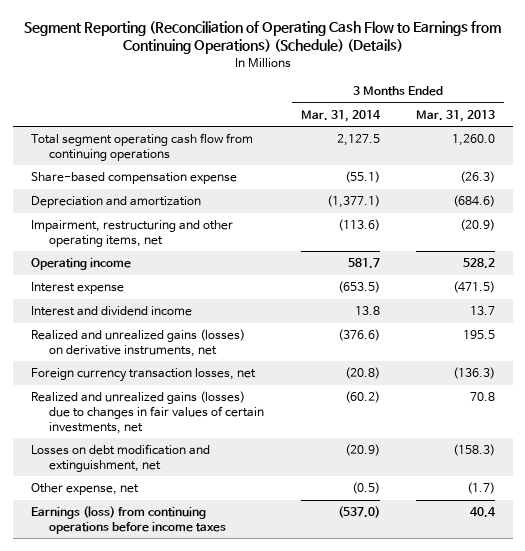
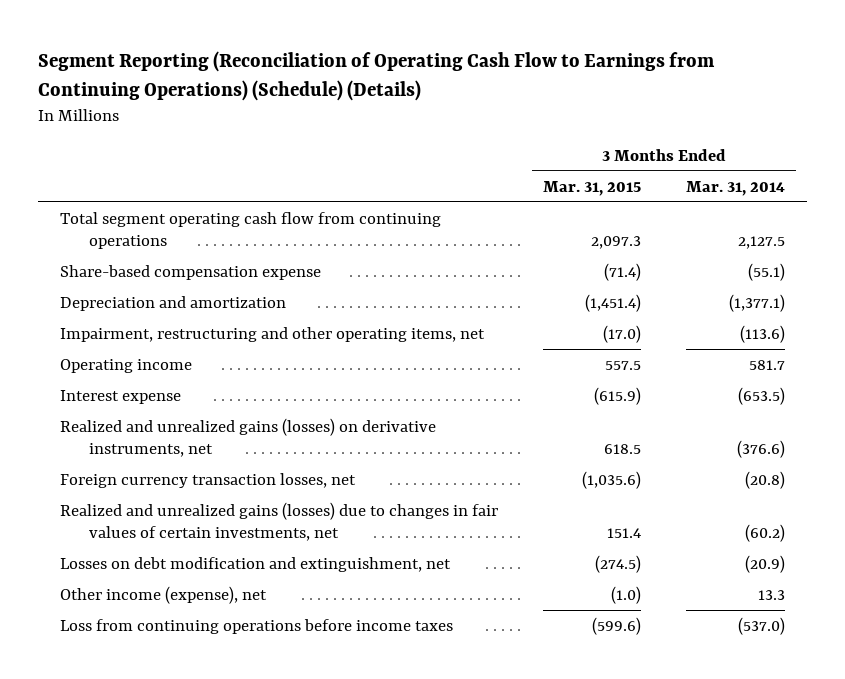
[415,109,495,122] Mar. 31, 2013 -> none
none -> [543,180,642,196] Mar. 31, 2015
[30,306,192,317] Interest and dividend income -> none
[30,483,139,496] Other expense, net -> [60,585,268,604] Other income (expense), net
[351,482,380,495] (0.5) -> [757,589,785,600] 13.3
[30,506,227,534] Earnings (loss) from continuing operations before income taxes -> [60,618,454,634] Loss from continuing operations before income taxes

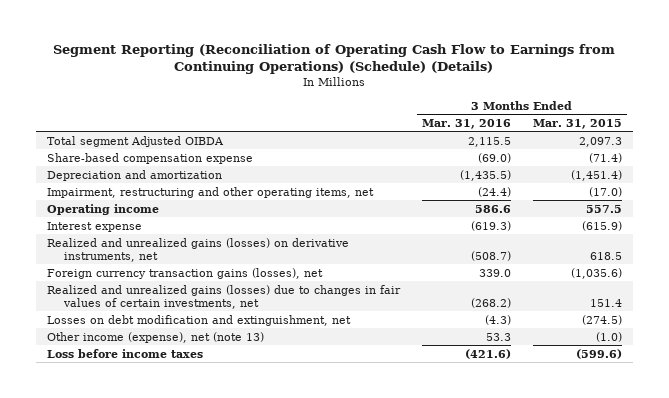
[685,180,785,196] Mar. 31, 2014 -> none
none -> [421,118,511,129] Mar. 31, 2016
[60,211,442,249] Total segment operating cash flow from continuing operations -> [47,135,225,147] Total segment Adjusted OIBDA
[60,472,357,488] Foreign currency transaction losses, net -> [47,267,324,279] Foreign currency transaction gains (losses), net
[60,585,268,604] Other income (expense), net -> [47,331,265,343] Other income (expense), net (note 13)
[60,618,454,634] Loss from continuing operations before income taxes -> [47,348,204,358] Loss before income taxes

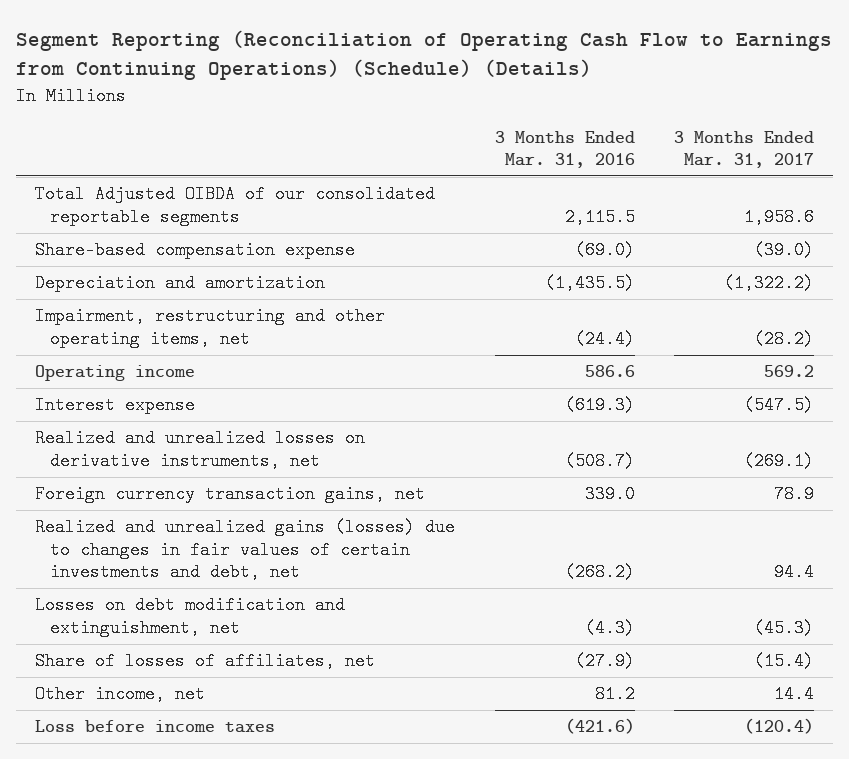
[532,118,622,129] Mar. 31, 2015 -> none
none -> [673,130,814,169] 3 Months Ended Mar. 31, 2017
[47,135,225,147] Total segment Adjusted OIBDA -> [35,185,436,226] Total Adjusted OIBDA of our consolidated reportable segments
[47,237,350,262] Realized and unrealized gains (losses) on derivative instruments, net -> [35,429,366,470] Realized and unrealized losses on derivative instruments, net
[47,267,324,279] Foreign currency transaction gains (losses), net -> [35,485,426,504] Foreign currency transaction gains, net
[47,284,402,309] Realized and unrealized gains (losses) due to changes in fair values of certain investments, net -> [35,518,456,582] Realized and unrealized gains (losses) due to changes in fair values of certain investments and debt, net
none -> [35,652,376,671] Share of losses of affiliates, net
[47,331,265,343] Other income (expense), net (note 13) -> [35,685,206,704] Other income, net
[485,332,511,341] 53.3 -> [594,685,635,704] 81.2

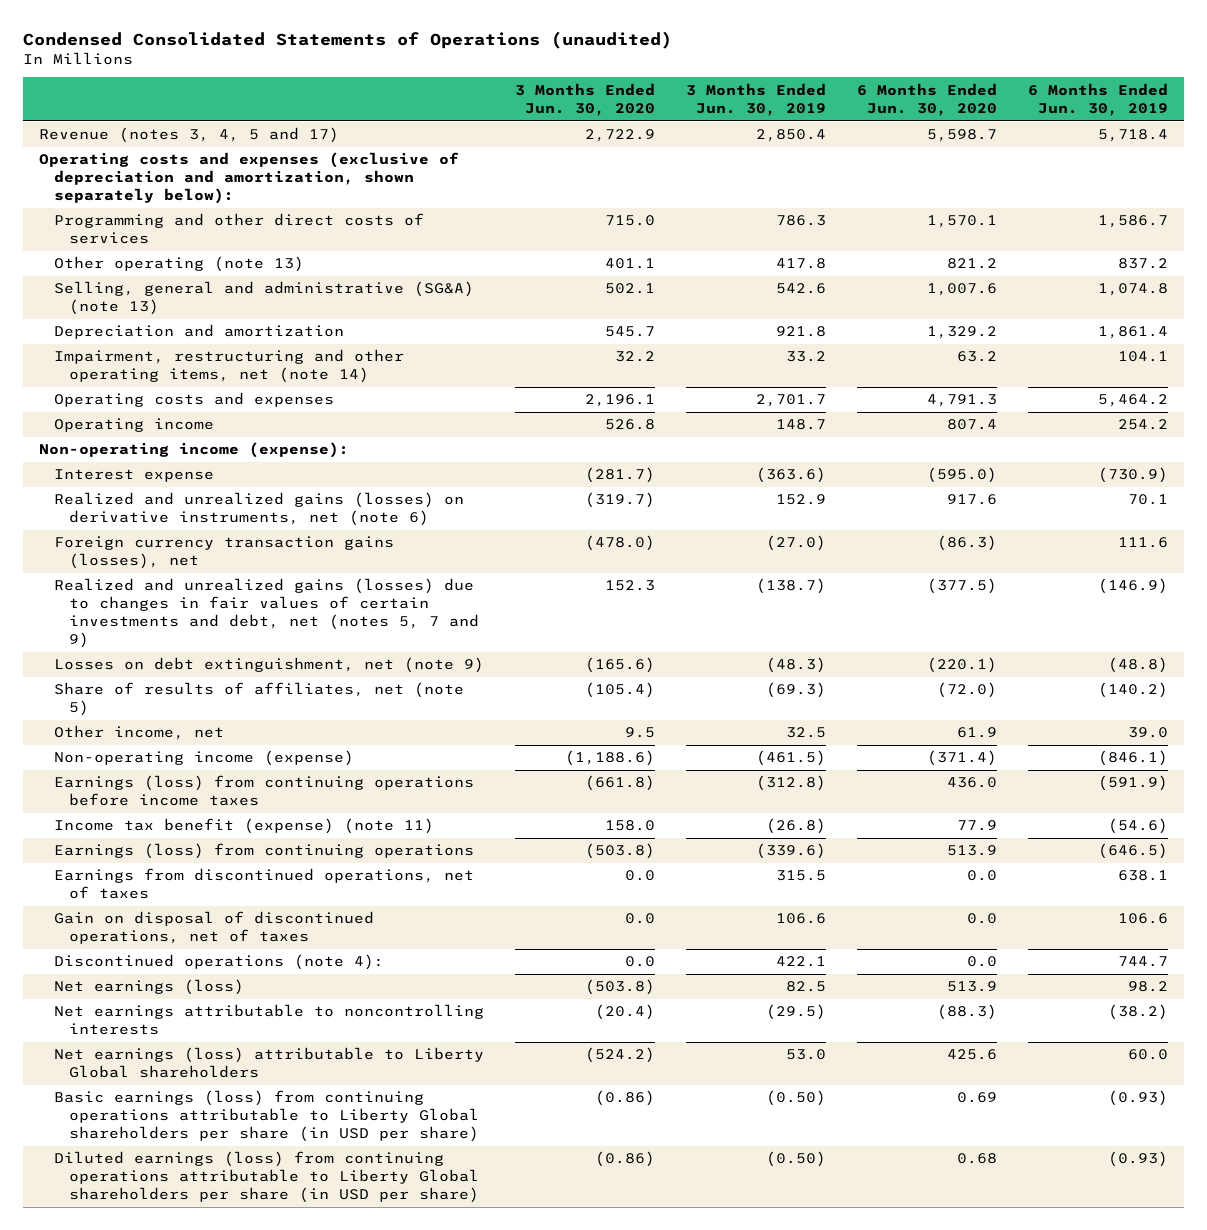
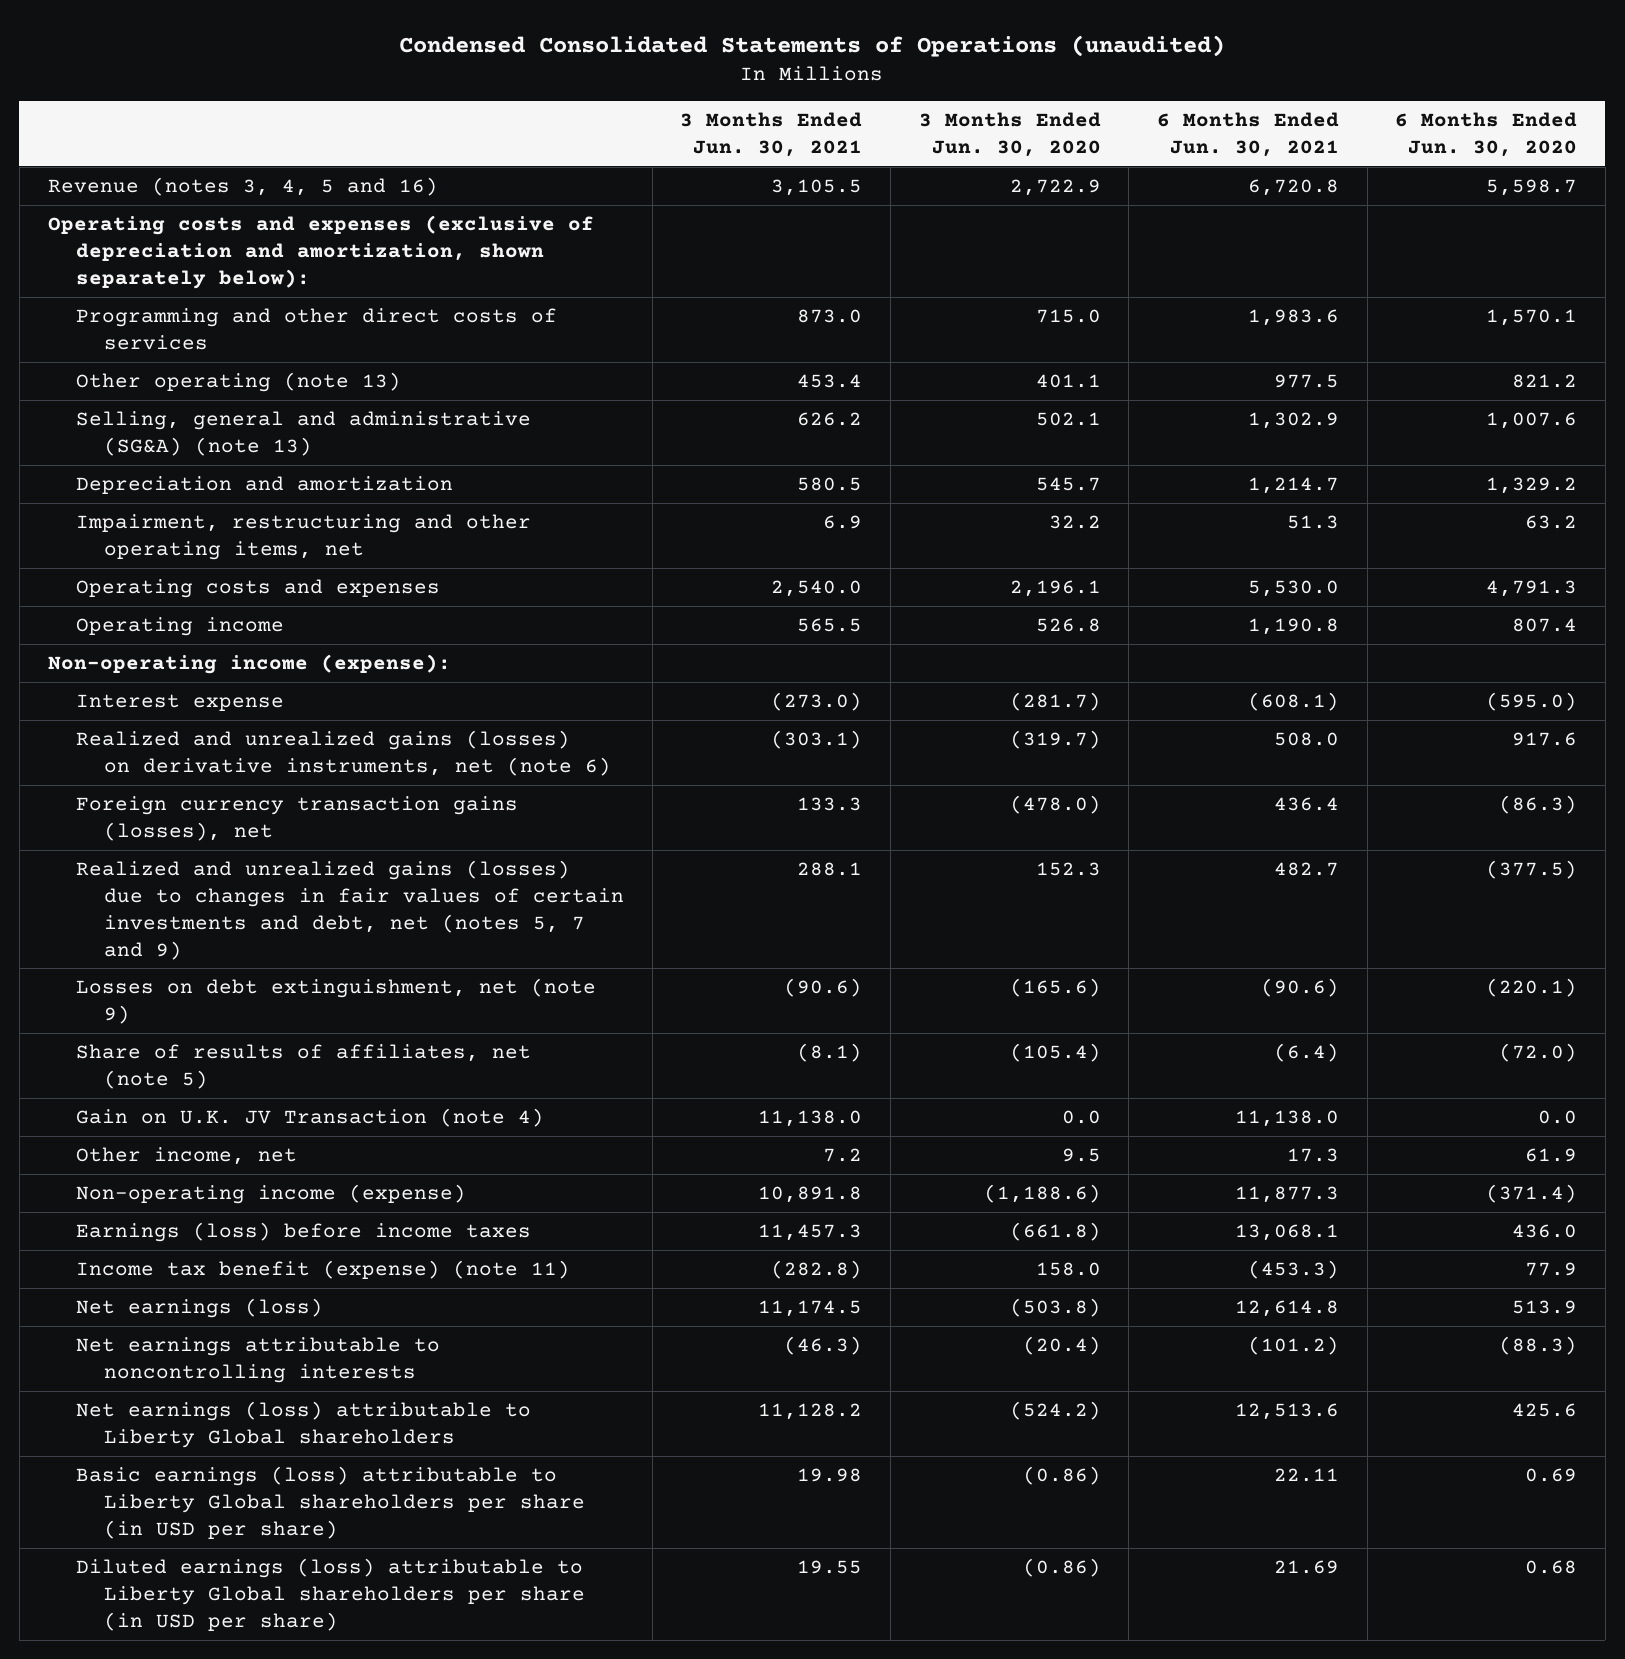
[686,82,827,116] 3 Months Ended Jun. 30, 2019 -> none
[1028,82,1169,116] 6 Months Ended Jun. 30, 2019 -> none
none -> [680,111,863,157] 3 Months Ended Jun. 30, 2021
none -> [1157,111,1340,157] 6 Months Ended Jun. 30, 2021
[39,127,340,144] Revenue (notes 3, 4, 5 and 17) -> [47,176,438,196] Revenue (notes 3, 4, 5 and 16)
[53,349,404,384] Impairment, restructuring and other operating items, net (note 14) -> [75,513,531,560] Impairment, restructuring and other operating items, net
none -> [75,1107,544,1127] Gain on U.K. JV Transaction (note 4)
[53,775,474,807] Earnings (loss) from continuing operations before income taxes -> [75,1221,531,1242] Earnings (loss) before income taxes
[53,843,474,860] Earnings (loss) from continuing operations -> none
[53,868,474,900] Earnings from discontinued operations, net of taxes -> none
[53,911,374,945] Gain on disposal of discontinued operations, net of taxes -> none
[53,954,384,971] Discontinued operations (note 4): -> none
[53,1090,479,1143] Basic earnings (loss) from continuing operations attributable to Liberty Global shareholders per share (in USD per share) -> [75,1465,586,1539] Basic earnings (loss) attributable to Liberty Global shareholders per share (in USD per share)
[53,1151,479,1204] Diluted earnings (loss) from continuing operations attributable to Liberty Global shareholders per share (in USD per share) -> [75,1557,586,1631] Diluted earnings (loss) attributable to Liberty Global shareholders per share (in USD per share)

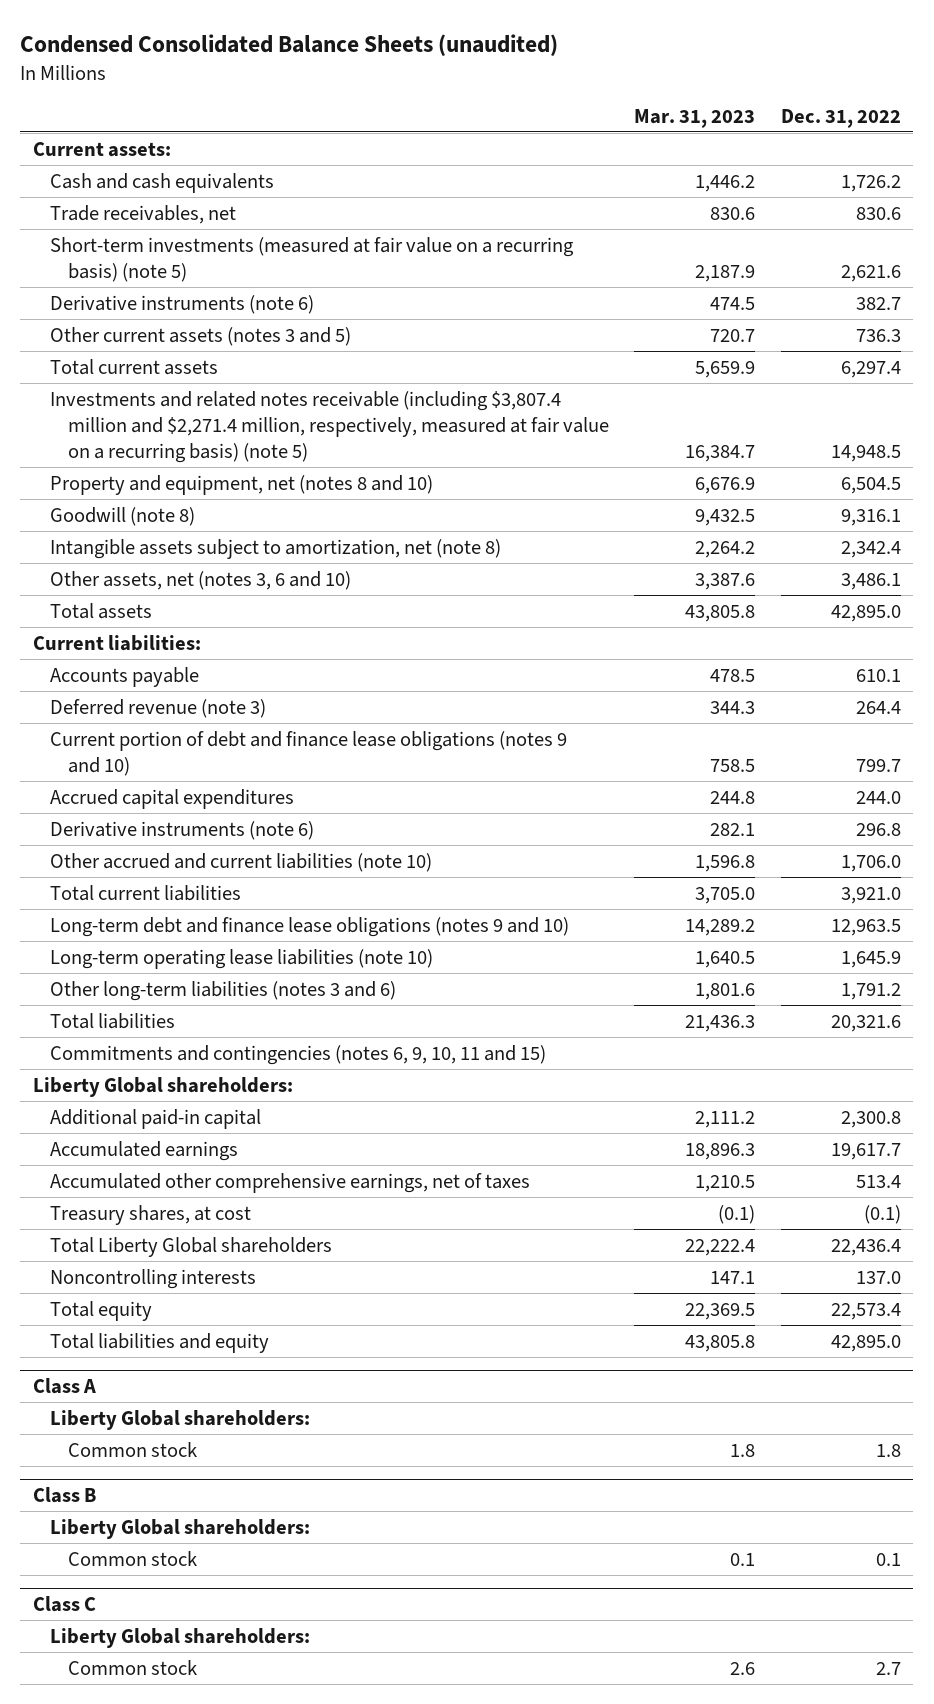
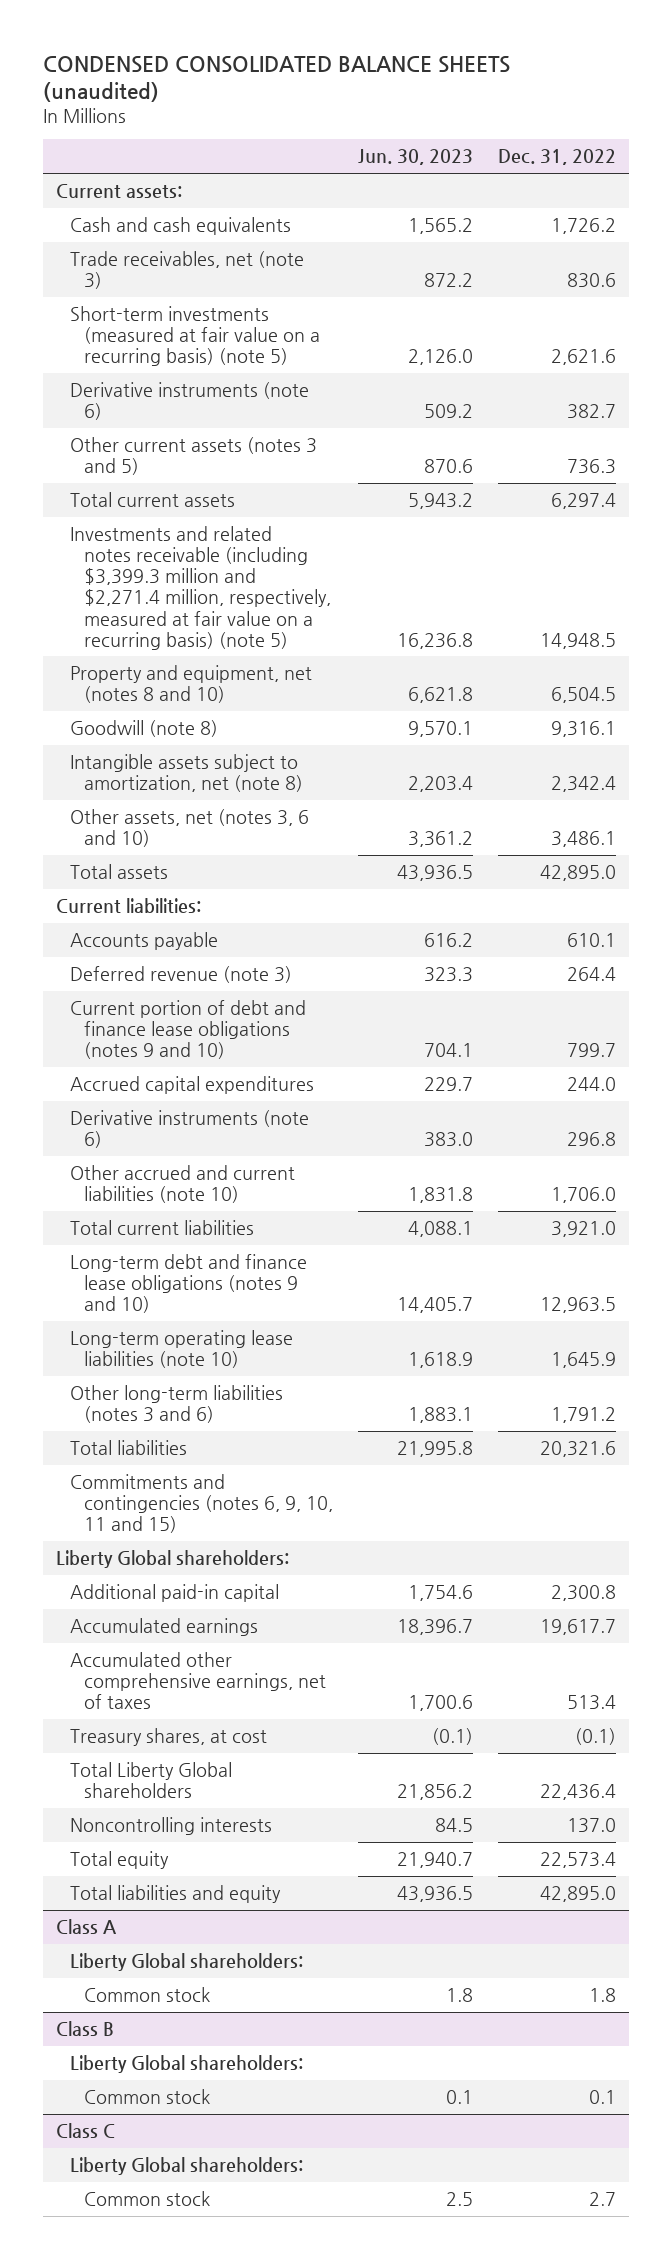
[20,33,559,56] Condensed Consolidated Balance Sheets (unaudited) -> [43,55,511,102] CONDENSED CONSOLIDATED BALANCE SHEETS (unaudited)
[634,108,756,128] Mar. 31, 2023 -> none
none -> [358,149,474,166] Jun. 30, 2023
[50,204,237,224] Trade receivables, net -> [69,251,304,290] Trade receivables, net (note 3)
[50,390,609,464] Investments and related notes receivable (including $3,807.4 million and $2,271.4 million, respectively, measured at fair value on a recurring basis) (note 5) -> [69,526,332,650] Investments and related notes receivable (including $3,399.3 million and $2,271.4 million, respectively, measured at fair value on a recurring basis) (note 5)

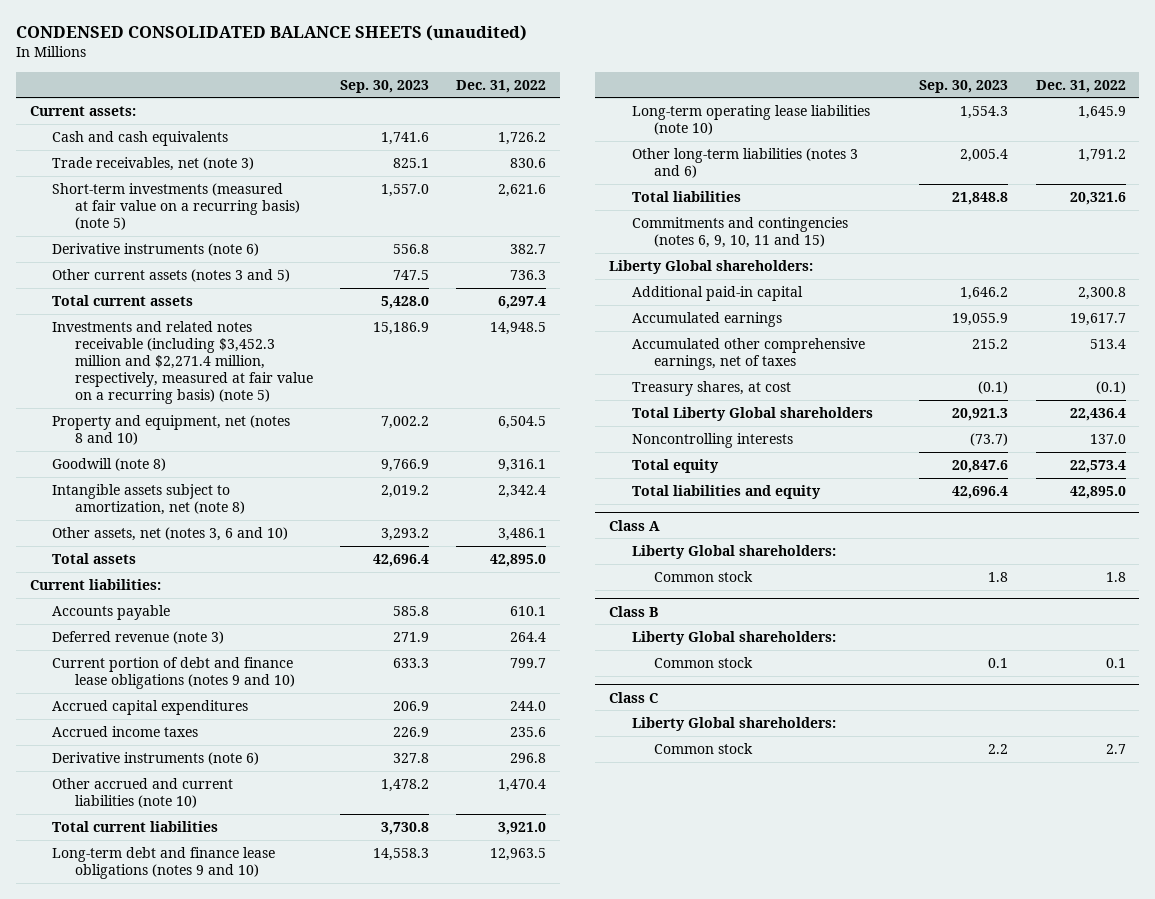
[358,149,474,166] Jun. 30, 2023 -> none
none -> [339,79,429,93] Sep. 30, 2023
[69,526,332,650] Investments and related notes receivable (including $3,399.3 million and $2,271.4 million, respectively, measured at fair value on a recurring basis) (note 5) -> [52,321,313,404] Investments and related notes receivable (including $3,452.3 million and $2,271.4 million, respectively, measured at fair value on a recurring basis) (note 5)
none -> [52,726,199,738] Accrued income taxes
[551,1187,617,1204] 1,706.0 -> [498,779,547,793] 1,470.4

